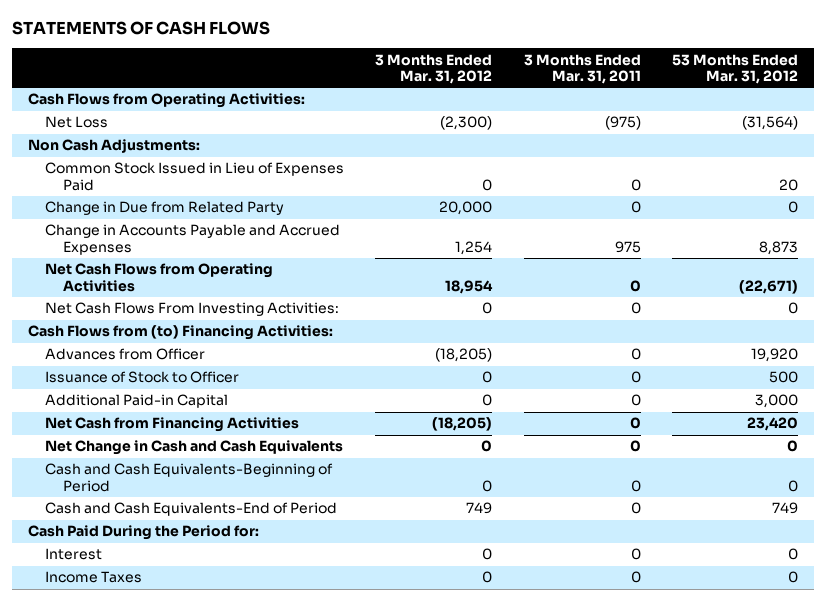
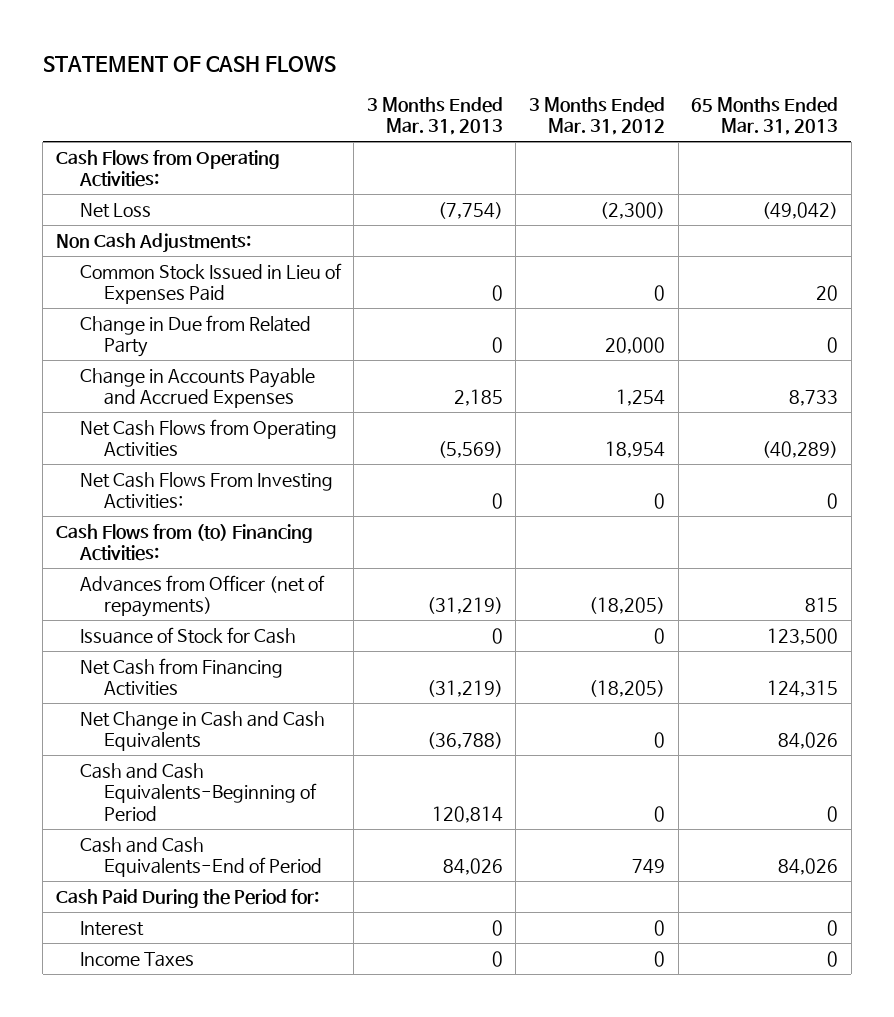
[12,21,271,36] STATEMENTS OF CASH FLOWS -> [42,55,336,72] STATEMENT OF CASH FLOWS
[523,53,641,85] 3 Months Ended Mar. 31, 2011 -> none
[671,53,798,85] 53 Months Ended Mar. 31, 2012 -> none
none -> [366,96,503,136] 3 Months Ended Mar. 31, 2013
none -> [691,96,839,136] 65 Months Ended Mar. 31, 2013
[45,394,229,409] Additional Paid-in Capital -> none
[45,348,206,361] Advances from Officer -> [79,574,325,618] Advances from Officer (net of repayments)
[45,371,240,384] Issuance of Stock to Officer -> [79,626,296,644] Issuance of Stock for Cash

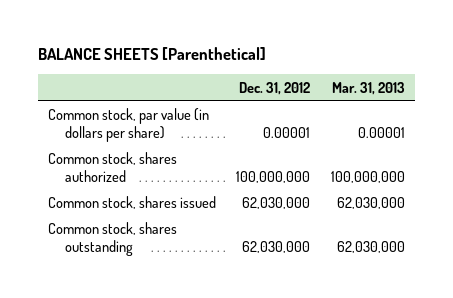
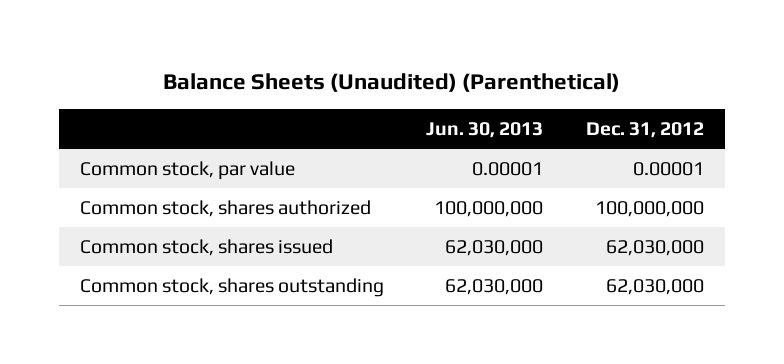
[37,47,266,61] BALANCE SHEETS [Parenthetical] -> [162,73,620,93] Balance Sheets (Unaudited) (Parenthetical)
[331,81,405,95] Mar. 31, 2013 -> none
none -> [426,121,544,138] Jun. 30, 2013
[48,108,210,143] Common stock, par value (in dollars per share) -> [79,161,295,181] Common stock, par value

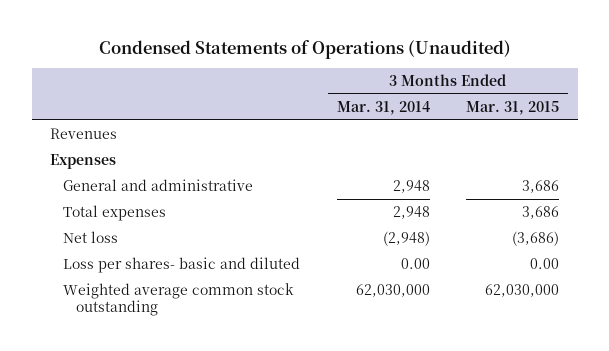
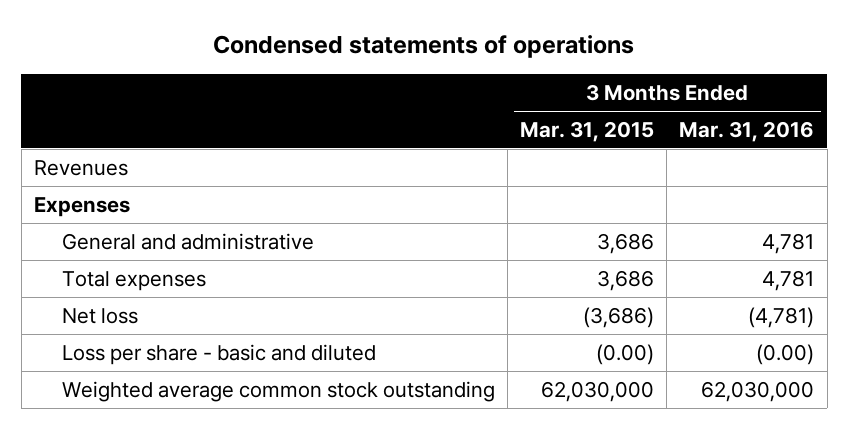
[98,39,511,59] Condensed Statements of Operations (Unaudited) -> [213,35,635,59] Condensed statements of operations
[336,100,430,115] Mar. 31, 2014 -> none
none -> [679,120,815,142] Mar. 31, 2016
[63,257,301,274] Loss per shares- basic and diluted -> [62,343,377,365] Loss per share - basic and diluted
[530,258,560,270] 0.00 -> [596,343,655,365] (0.00)

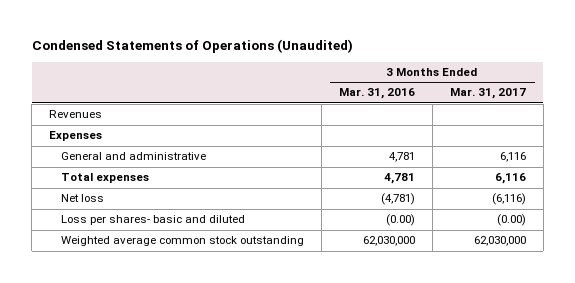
[213,35,635,59] Condensed statements of operations -> [31,38,353,53] Condensed Statements of Operations (Unaudited)
[520,120,655,142] Mar. 31, 2015 -> none
none -> [449,88,526,100] Mar. 31, 2017
[62,343,377,365] Loss per share - basic and diluted -> [60,215,245,226] Loss per shares- basic and diluted

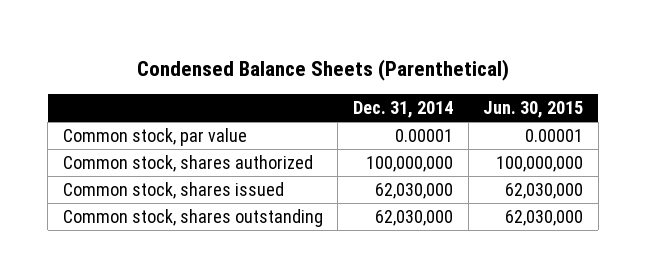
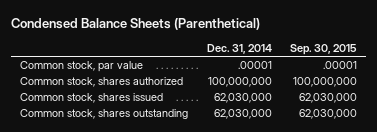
[483,101,584,119] Jun. 30, 2015 -> none
none -> [290,44,358,56] Sep. 30, 2015
[394,128,453,142] 0.00001 -> [237,61,272,70] .00001

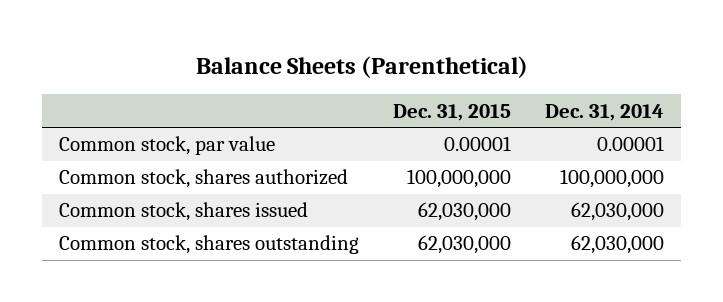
[11,18,261,31] Condensed Balance Sheets (Parenthetical) -> [195,55,528,78] Balance Sheets (Parenthetical)
[290,44,358,56] Sep. 30, 2015 -> none
none -> [393,103,512,121] Dec. 31, 2015
[237,61,272,70] .00001 -> [596,136,664,152] 0.00001

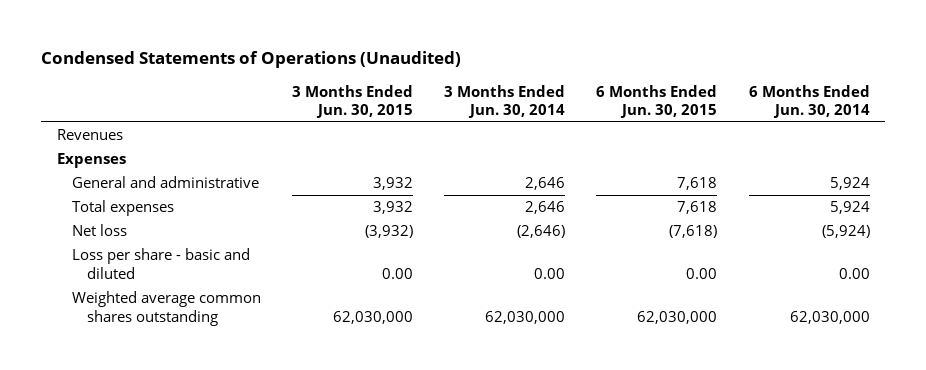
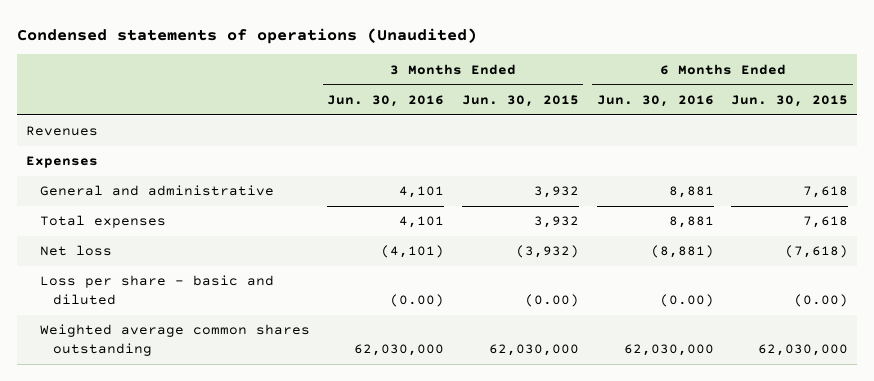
[40,51,461,69] Condensed Statements of Operations (Unaudited) -> [16,27,477,44] Condensed statements of operations (Unaudited)
[444,84,566,119] 3 Months Ended Jun. 30, 2014 -> none
[748,84,870,119] 6 Months Ended Jun. 30, 2014 -> none
none -> [327,94,445,107] Jun. 30, 2016
none -> [596,94,714,107] Jun. 30, 2016
[381,267,413,279] 0.00 -> [525,293,580,307] (0.00)
[686,267,718,279] 0.00 -> [794,293,849,307] (0.00)

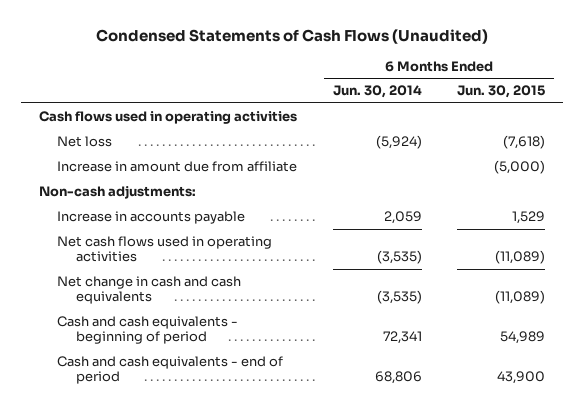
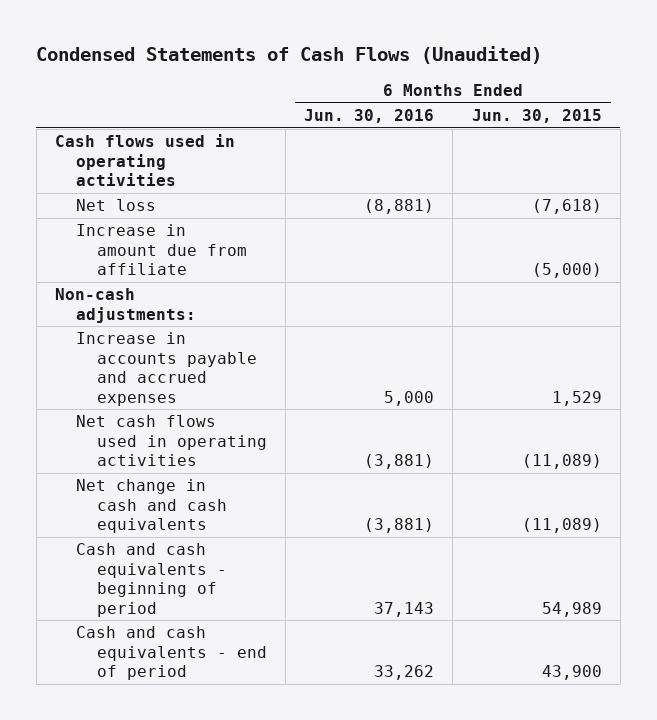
[332,85,422,99] Jun. 30, 2014 -> none
none -> [304,108,435,123] Jun. 30, 2016
[57,210,246,224] Increase in accounts payable -> [75,332,257,406] Increase in accounts payable and accrued expenses

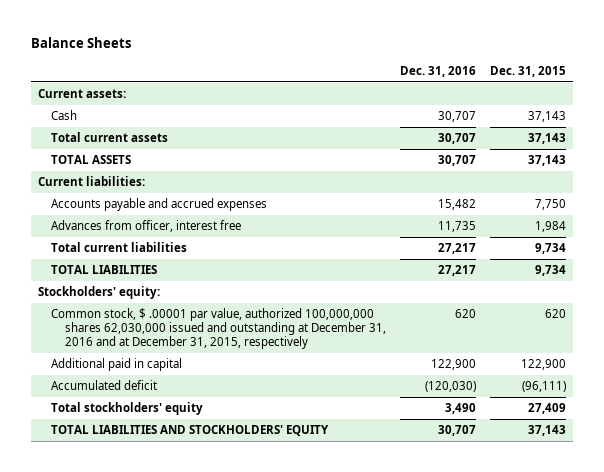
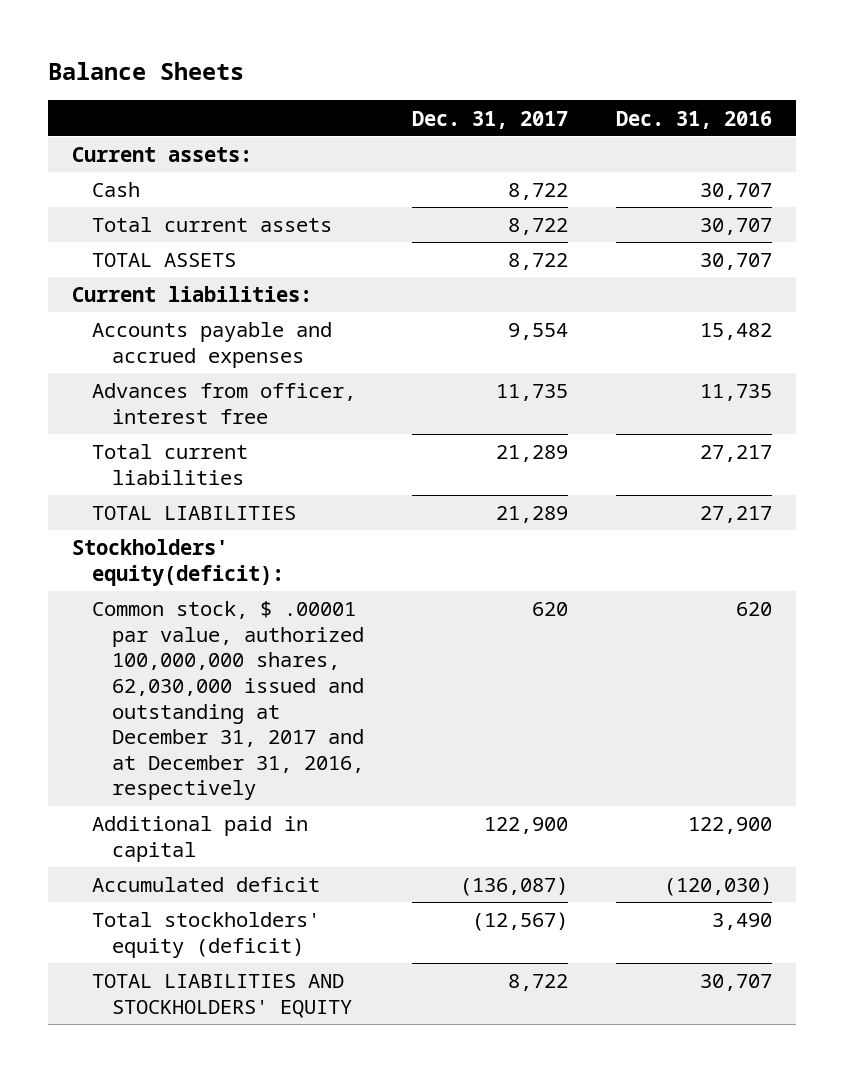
[489,65,566,77] Dec. 31, 2015 -> none
none -> [411,110,568,129] Dec. 31, 2017
[37,286,160,300] Stockholders' equity: -> [72,539,284,586] Stockholders' equity(deficit):
[51,308,386,350] Common stock, $ .00001 par value, authorized 100,000,000 shares 62,030,000 issued and outstanding at December 31, 2016 and at December 31, 2015, respectively -> [91,601,364,801] Common stock, $ .00001 par value, authorized 100,000,000 shares, 62,030,000 issued and outstanding at December 31, 2017 and at December 31, 2016, respectively
[51,402,204,416] Total stockholders' equity -> [91,912,320,958] Total stockholders' equity (deficit)

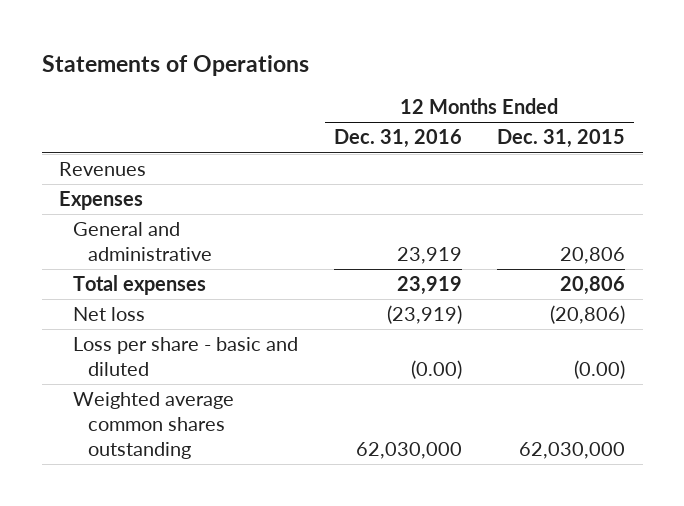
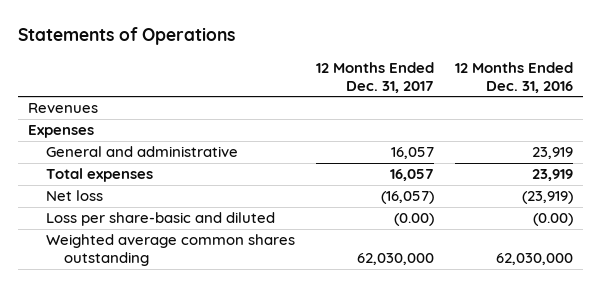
[496,129,625,149] Dec. 31, 2015 -> none
none -> [315,61,434,93] 12 Months Ended Dec. 31, 2017
[73,337,299,377] Loss per share - basic and diluted -> [45,212,275,227] Loss per share-basic and diluted

